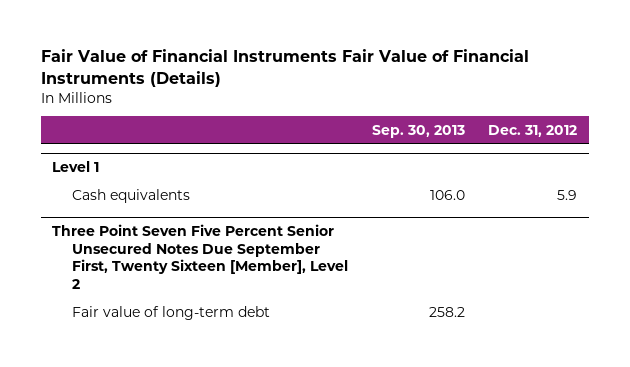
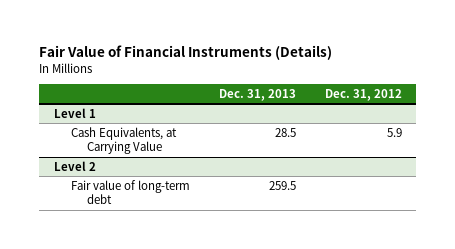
[40,49,529,87] Fair Value of Financial Instruments Fair Value of Financial Instruments (Details) -> [39,45,333,61] Fair Value of Financial Instruments (Details)
[371,125,465,139] Sep. 30, 2013 -> none
none -> [218,88,296,101] Dec. 31, 2013
[72,188,191,203] Cash equivalents -> [70,126,177,155] Cash Equivalents, at Carrying Value
[52,224,349,289] Three Point Seven Five Percent Senior Unsecured Notes Due September First, Twenty Sixteen [Member], Level 2 -> [53,160,96,171] Level 2

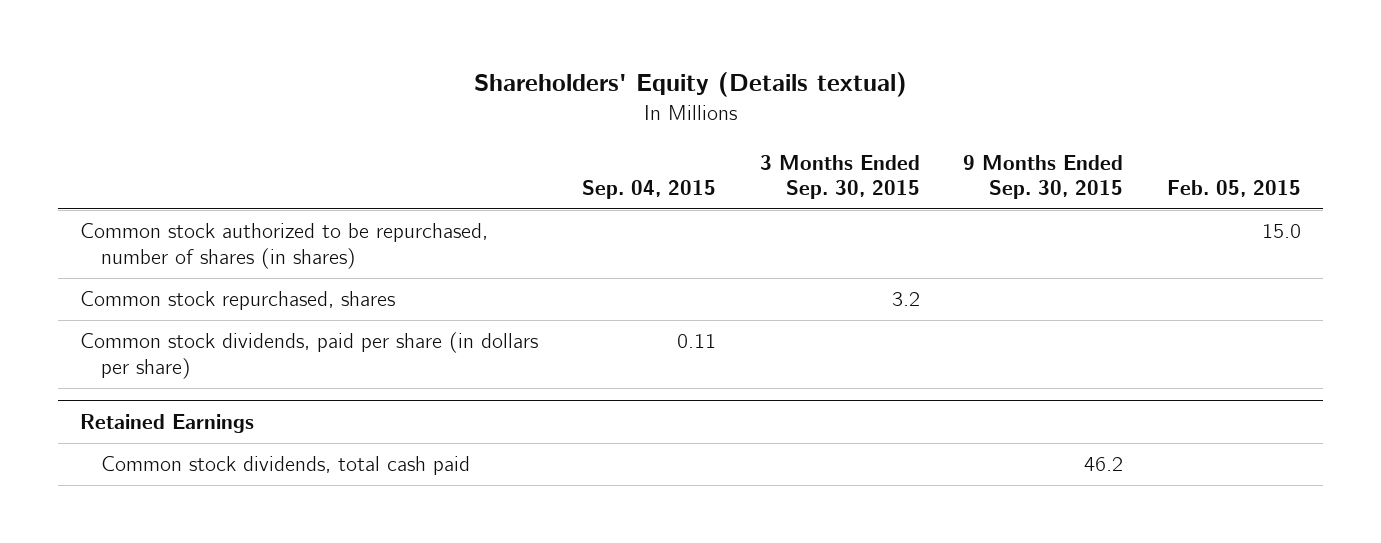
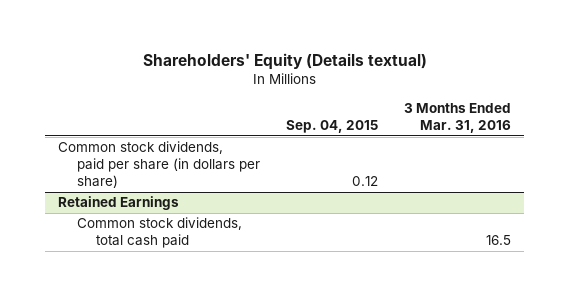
[759,154,920,200] 3 Months Ended Sep. 30, 2015 -> none
[963,154,1124,200] 9 Months Ended Sep. 30, 2015 -> none
[1166,180,1301,198] Feb. 05, 2015 -> none
none -> [404,103,512,134] 3 Months Ended Mar. 31, 2016
[80,223,489,269] Common stock authorized to be repurchased, number of shares (in shares) -> none
[80,291,396,311] Common stock repurchased, shares -> none
[676,334,716,349] 0.11 -> [352,176,379,187] 0.12

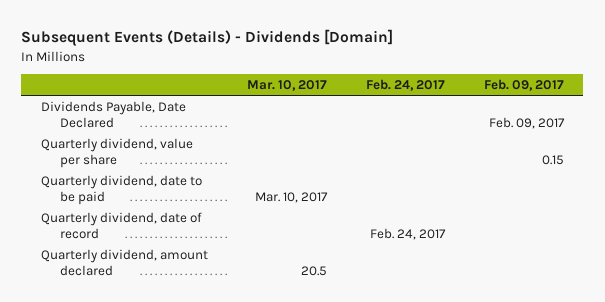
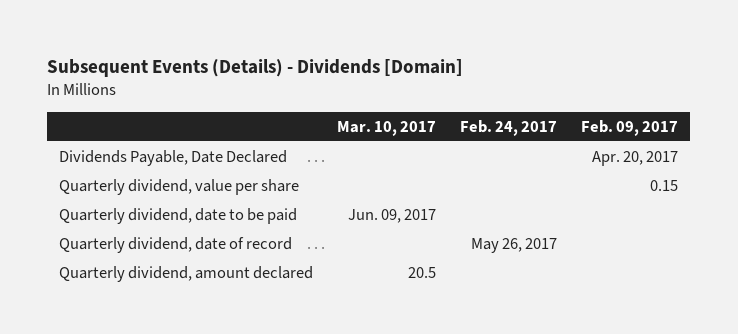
[488,117,565,130] Feb. 09, 2017 -> [592,151,679,167] Apr. 20, 2017
[254,192,328,204] Mar. 10, 2017 -> [348,209,437,224] Jun. 09, 2017
[369,228,446,241] Feb. 24, 2017 -> [471,238,558,254] May 26, 2017

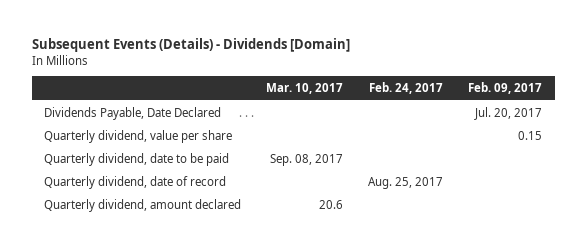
[592,151,679,167] Apr. 20, 2017 -> [474,106,543,120] Jul. 20, 2017
[348,209,437,224] Jun. 09, 2017 -> [270,153,344,166] Sep. 08, 2017
[471,238,558,254] May 26, 2017 -> [368,176,444,189] Aug. 25, 2017
[408,267,437,279] 20.5 -> [319,199,344,209] 20.6

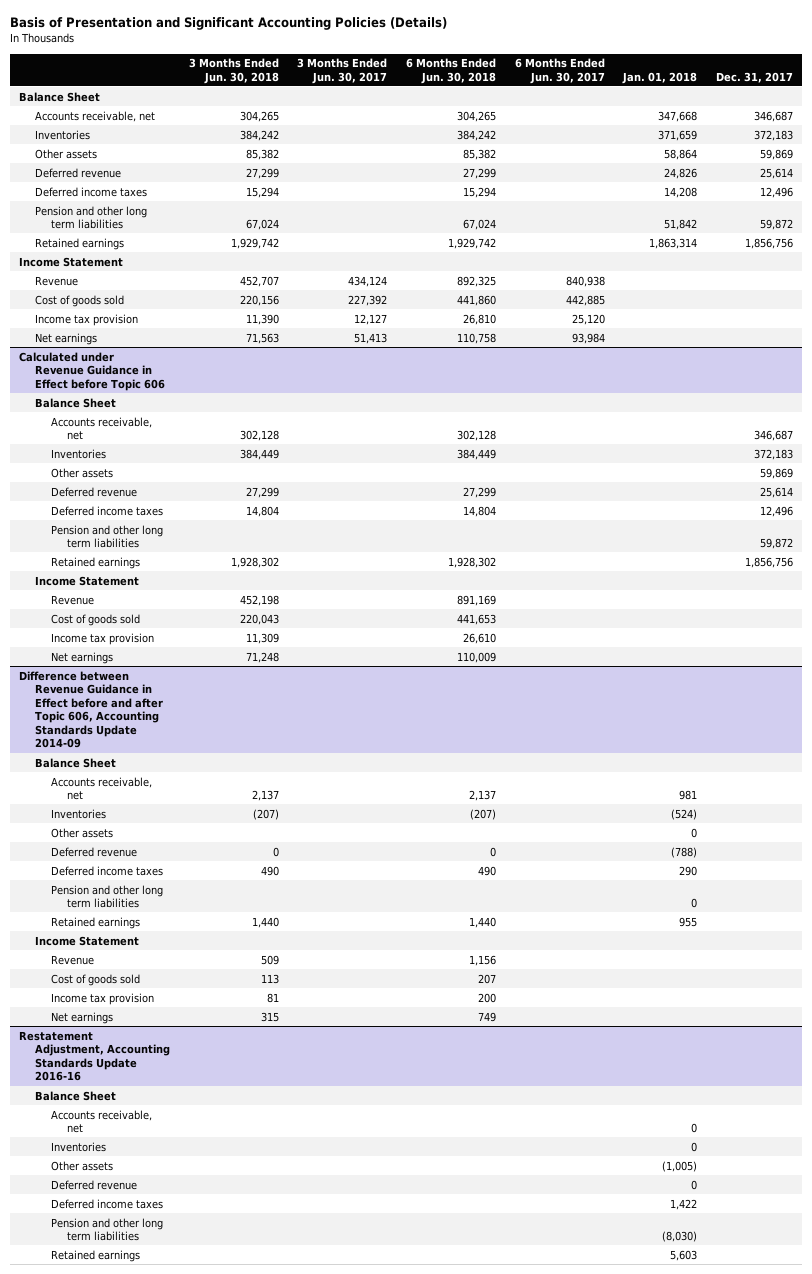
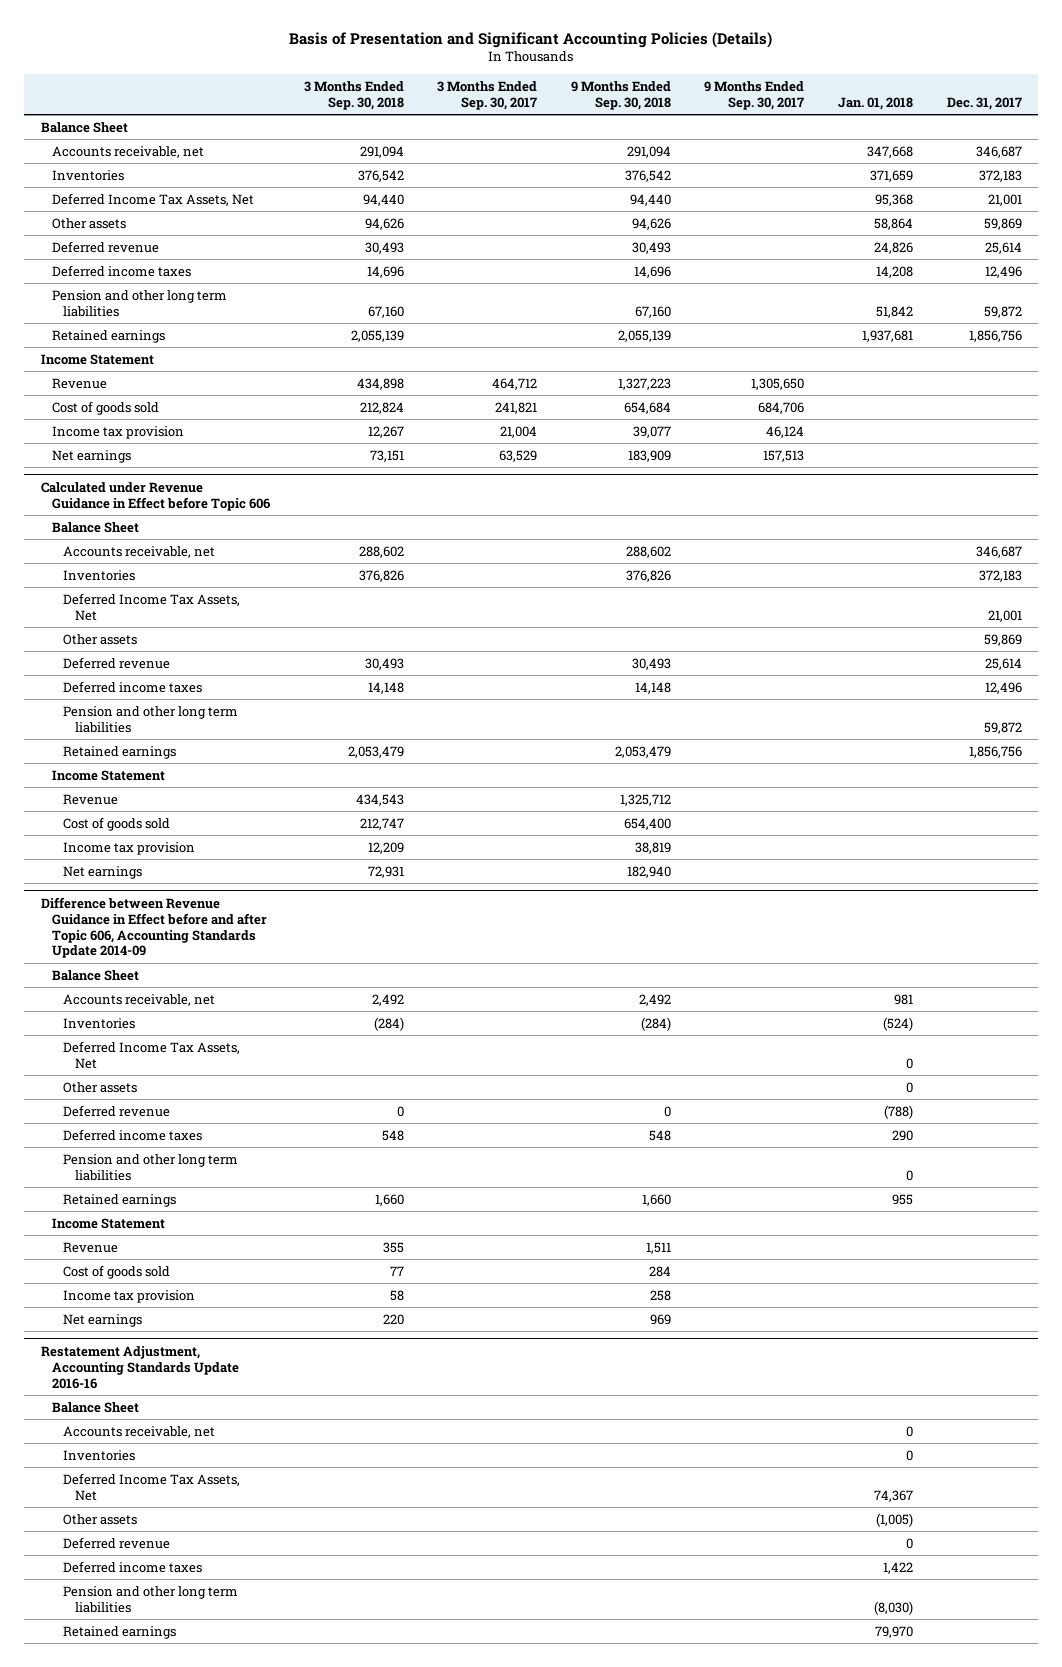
[188,58,279,84] 3 Months Ended Jun. 30, 2018 -> none
[297,58,388,84] 3 Months Ended Jun. 30, 2017 -> none
[405,58,496,84] 6 Months Ended Jun. 30, 2018 -> none
[514,58,605,84] 6 Months Ended Jun. 30, 2017 -> none
none -> [303,80,404,110] 3 Months Ended Sep. 30, 2018
none -> [437,80,538,110] 3 Months Ended Sep. 30, 2017
none -> [570,80,671,110] 9 Months Ended Sep. 30, 2018
none -> [704,80,805,110] 9 Months Ended Sep. 30, 2017
none -> [51,192,254,206] Deferred Income Tax Assets, Net
[649,237,698,249] 1,863,314 -> [862,329,914,342] 1,937,681
none -> [63,592,241,621] Deferred Income Tax Assets, Net
none -> [63,1040,241,1069] Deferred Income Tax Assets, Net
none -> [63,1472,241,1501] Deferred Income Tax Assets, Net
[670,1249,698,1261] 5,603 -> [875,1625,914,1638] 79,970

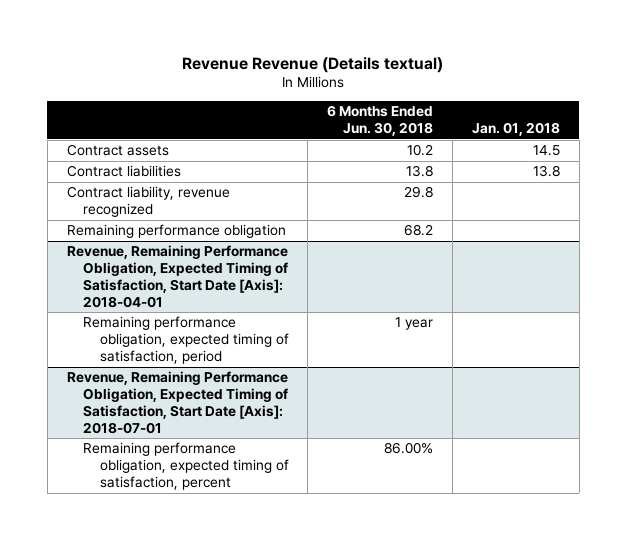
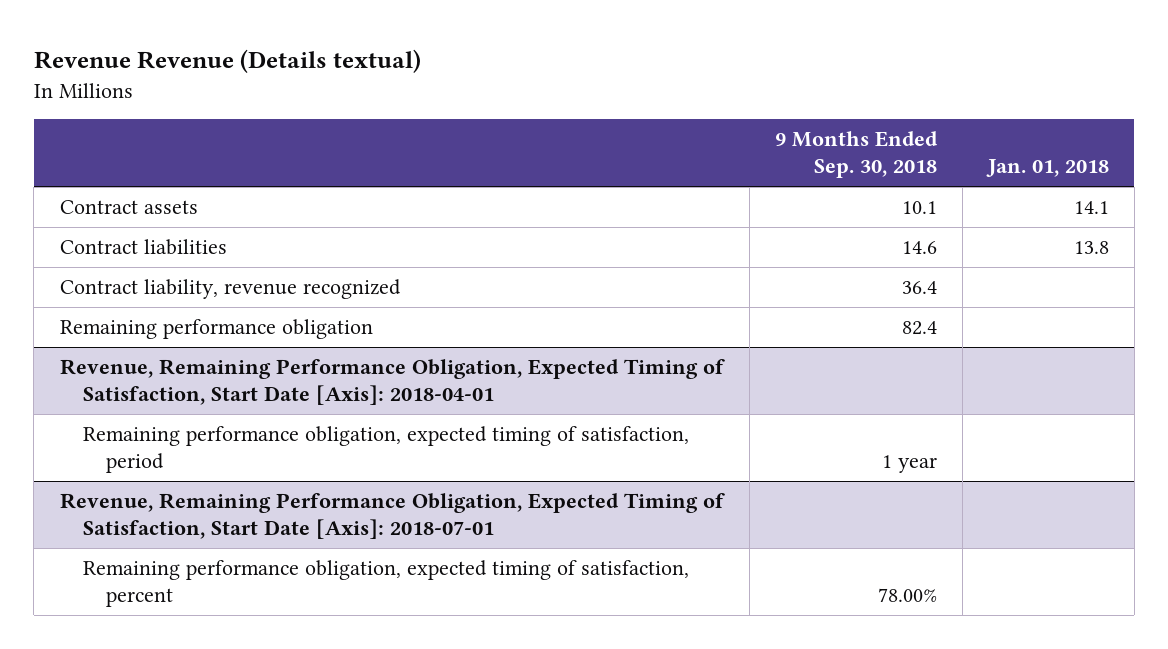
[327,105,434,137] 6 Months Ended Jun. 30, 2018 -> none
none -> [774,131,938,179] 9 Months Ended Sep. 30, 2018
[533,145,561,157] 14.5 -> [1073,201,1109,215] 14.1

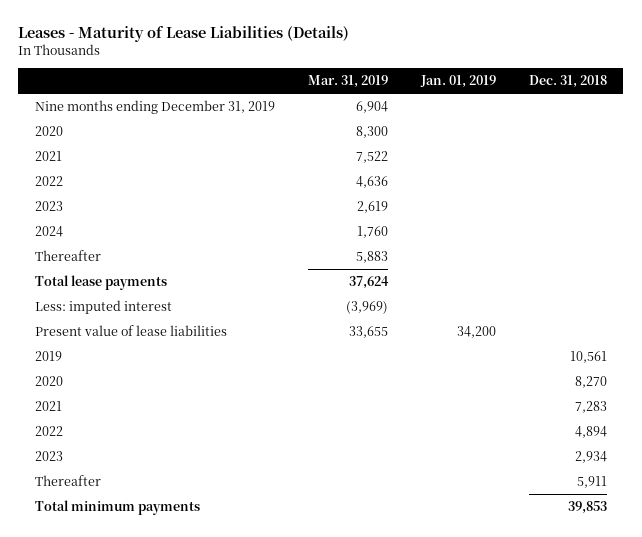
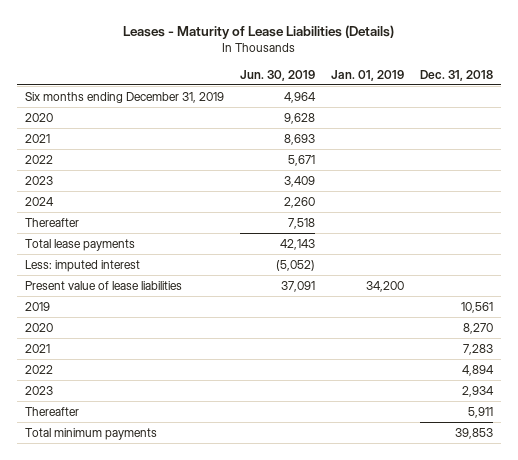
[307,75,388,89] Mar. 31, 2019 -> none
none -> [240,69,316,81] Jun. 30, 2019
[34,100,275,115] Nine months ending December 31, 2019 -> [25,91,225,103] Six months ending December 31, 2019

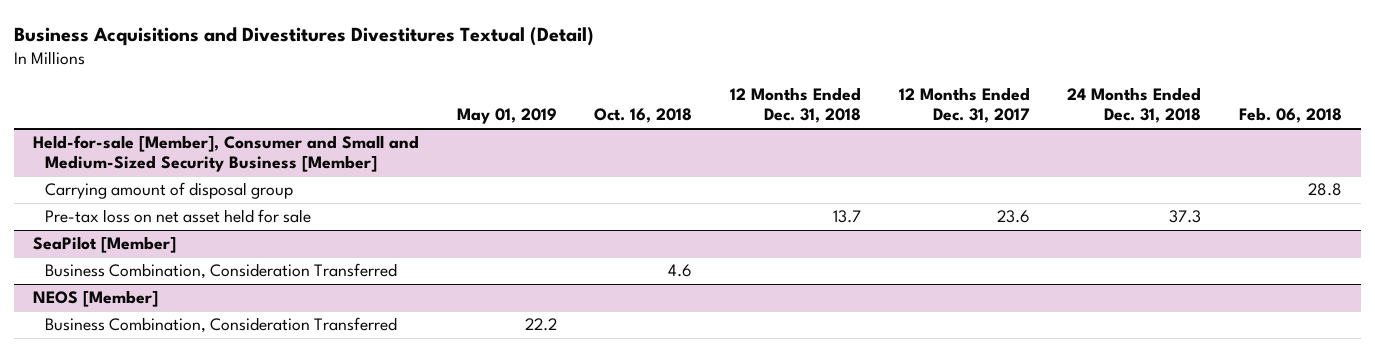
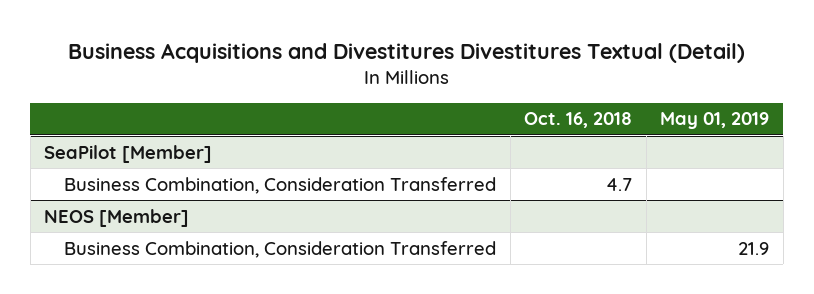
[729,87,861,124] 12 Months Ended Dec. 31, 2018 -> none
[898,87,1030,124] 12 Months Ended Dec. 31, 2017 -> none
[1067,87,1202,124] 24 Months Ended Dec. 31, 2018 -> none
[1239,107,1343,124] Feb. 06, 2018 -> none
[32,135,419,173] Held-for-sale [Member], Consumer and Small and Medium-Sized Security Business [Member] -> none
[44,182,293,200] Carrying amount of disposal group -> none
[44,209,311,224] Pre-tax loss on net asset held for sale -> none
[668,264,693,278] 4.6 -> [606,177,633,191] 4.7
[524,318,557,332] 22.2 -> [738,241,770,255] 21.9

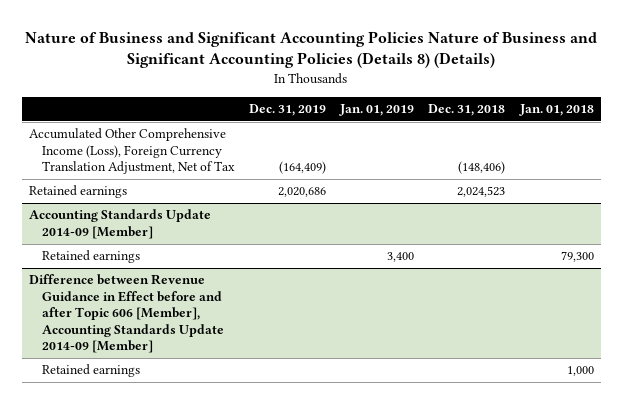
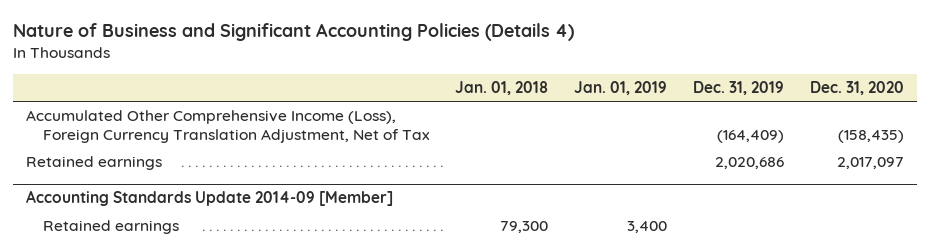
[25,31,598,69] Nature of Business and Significant Accounting Policies Nature of Business and Significant Accounting Policies (Details 8) (Details) -> [12,23,574,42] Nature of Business and Significant Accounting Policies (Details 4)
[428,104,506,117] Dec. 31, 2018 -> none
none -> [809,81,904,96] Dec. 31, 2020
[28,274,225,354] Difference between Revenue Guidance in Effect before and after Topic 606 [Member], Accounting Standards Update 2014-09 [Member] -> none
[42,364,141,378] Retained earnings -> none

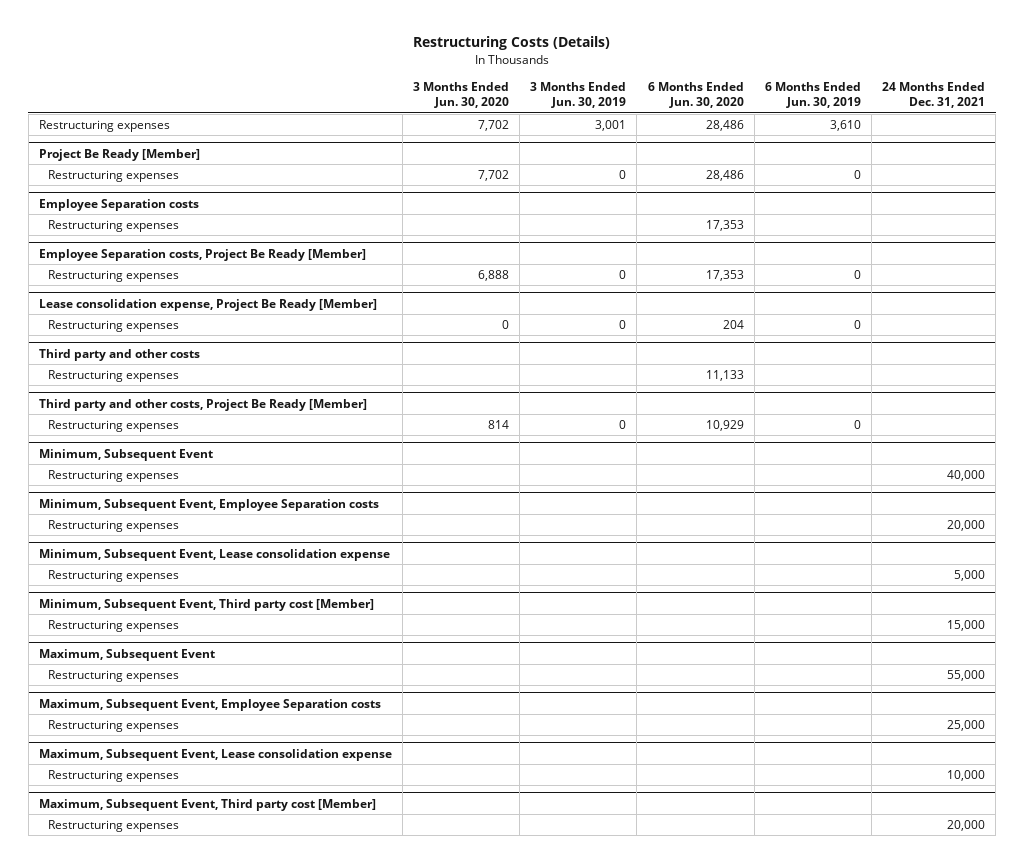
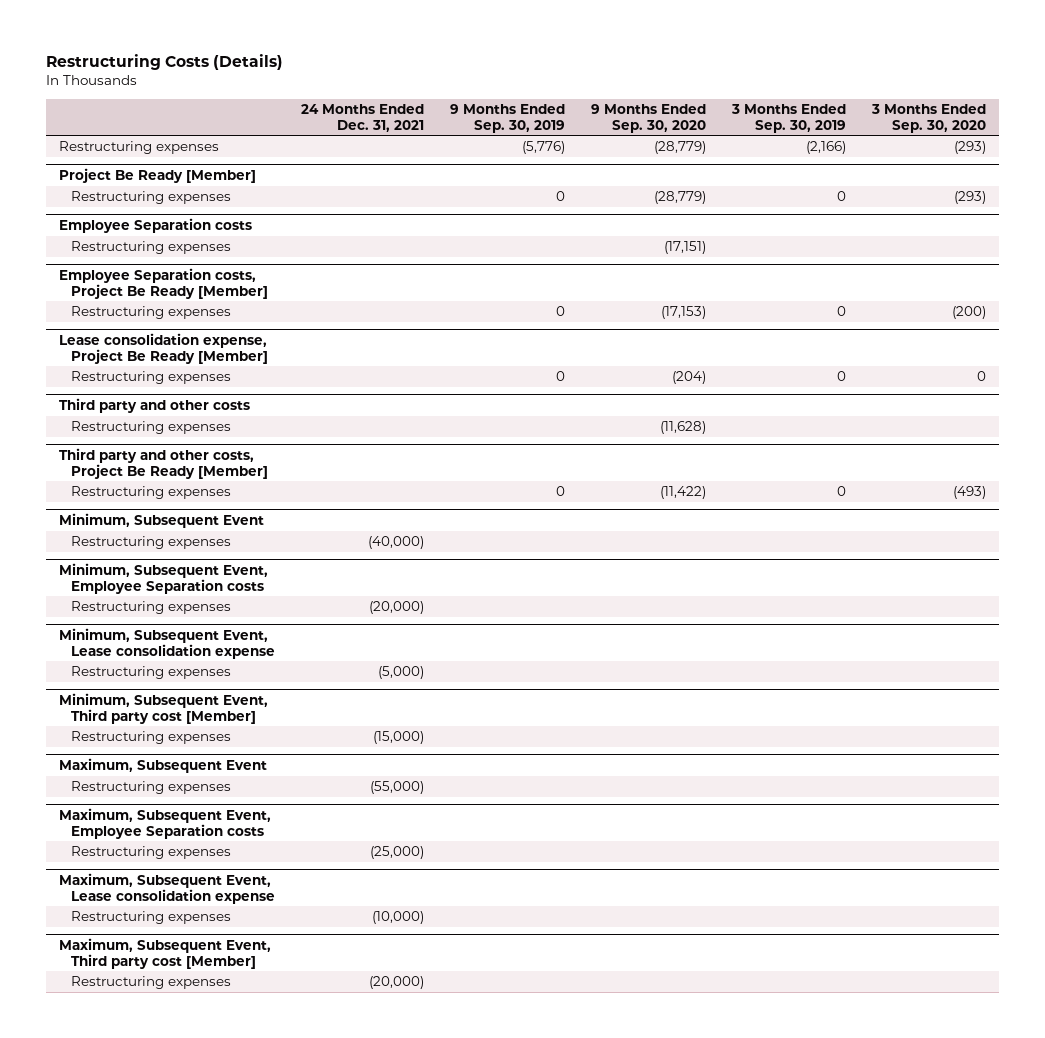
[413,81,510,109] 3 Months Ended Jun. 30, 2020 -> none
[530,81,627,109] 3 Months Ended Jun. 30, 2019 -> none
[647,81,744,109] 6 Months Ended Jun. 30, 2020 -> none
[764,81,861,109] 6 Months Ended Jun. 30, 2019 -> none
none -> [450,103,566,133] 9 Months Ended Sep. 30, 2019
none -> [591,103,707,133] 9 Months Ended Sep. 30, 2020
none -> [731,103,847,133] 3 Months Ended Sep. 30, 2019
none -> [870,103,986,133] 3 Months Ended Sep. 30, 2020
[946,469,985,481] 40,000 -> [368,536,425,550] (40,000)
[946,519,985,531] 20,000 -> [369,601,425,615] (20,000)
[953,569,985,581] 5,000 -> [378,666,425,680] (5,000)
[946,619,985,631] 15,000 -> [373,731,425,745] (15,000)
[946,669,985,681] 55,000 -> [370,781,425,795] (55,000)
[946,719,985,731] 25,000 -> [370,846,425,860] (25,000)
[946,769,985,781] 10,000 -> [372,911,425,925] (10,000)
[946,819,985,831] 20,000 -> [369,976,425,990] (20,000)

